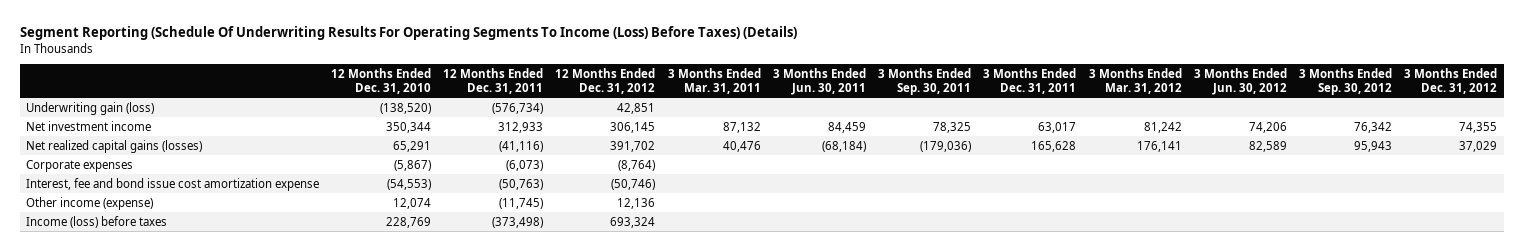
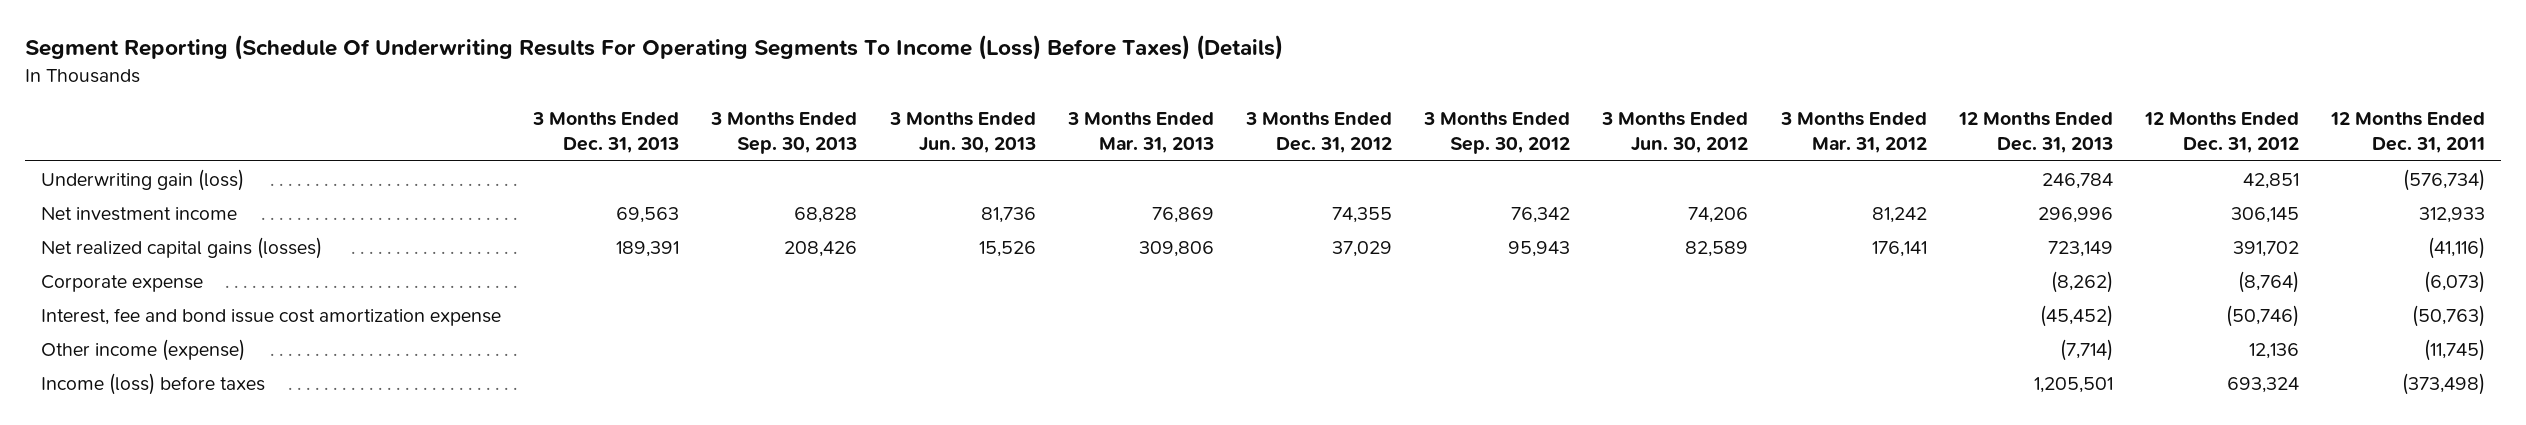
[330,68,431,94] 12 Months Ended Dec. 31, 2010 -> none
[667,68,761,94] 3 Months Ended Mar. 31, 2011 -> none
[772,68,866,95] 3 Months Ended Jun. 30, 2011 -> none
[878,68,972,95] 3 Months Ended Sep. 30, 2011 -> none
[983,68,1077,94] 3 Months Ended Dec. 31, 2011 -> none
none -> [532,112,680,154] 3 Months Ended Dec. 31, 2013
none -> [710,112,858,155] 3 Months Ended Sep. 30, 2013
none -> [888,112,1036,154] 3 Months Ended Jun. 30, 2013
none -> [1066,112,1214,154] 3 Months Ended Mar. 31, 2013
none -> [1957,112,2113,154] 12 Months Ended Dec. 31, 2013
[25,159,133,172] Corporate expenses -> [41,274,204,292] Corporate expense

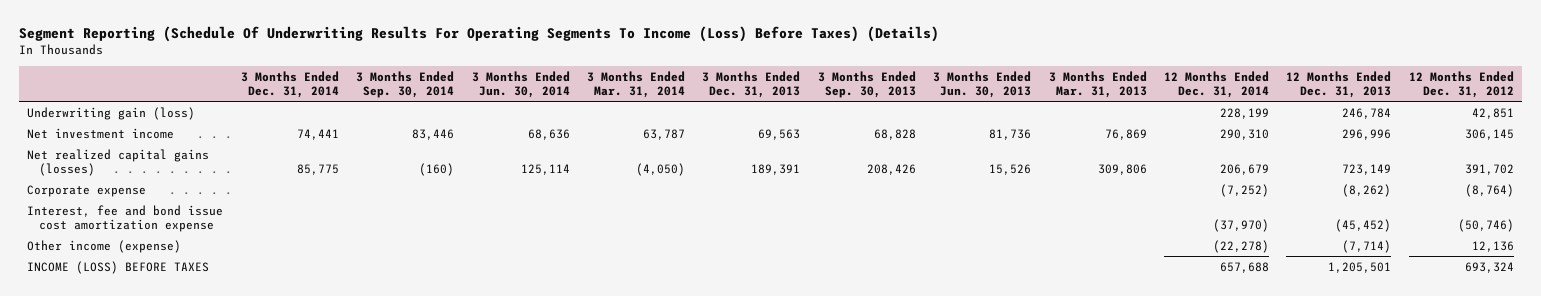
[1245,112,1393,154] 3 Months Ended Dec. 31, 2012 -> none
[1423,112,1571,155] 3 Months Ended Sep. 30, 2012 -> none
[1601,112,1749,154] 3 Months Ended Jun. 30, 2012 -> none
[1779,112,1927,154] 3 Months Ended Mar. 31, 2012 -> none
[2330,112,2486,154] 12 Months Ended Dec. 31, 2011 -> none
none -> [240,70,339,99] 3 Months Ended Dec. 31, 2014
none -> [356,70,455,99] 3 Months Ended Sep. 30, 2014
none -> [471,70,570,99] 3 Months Ended Jun. 30, 2014
none -> [586,70,685,99] 3 Months Ended Mar. 31, 2014
none -> [1163,70,1269,99] 12 Months Ended Dec. 31, 2014
[41,372,266,395] Income (loss) before taxes -> [27,260,210,274] INCOME (LOSS) BEFORE TAXES

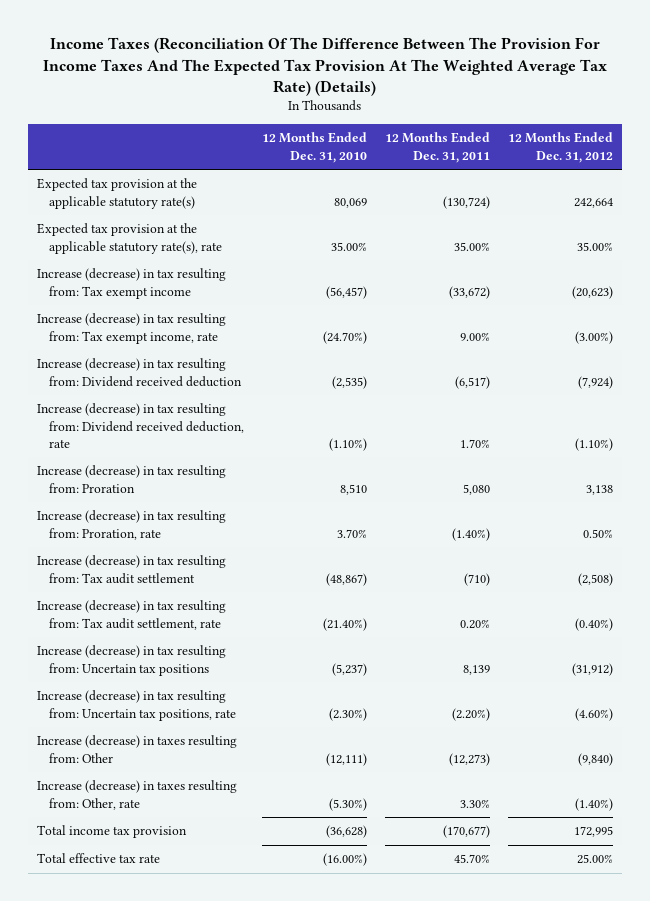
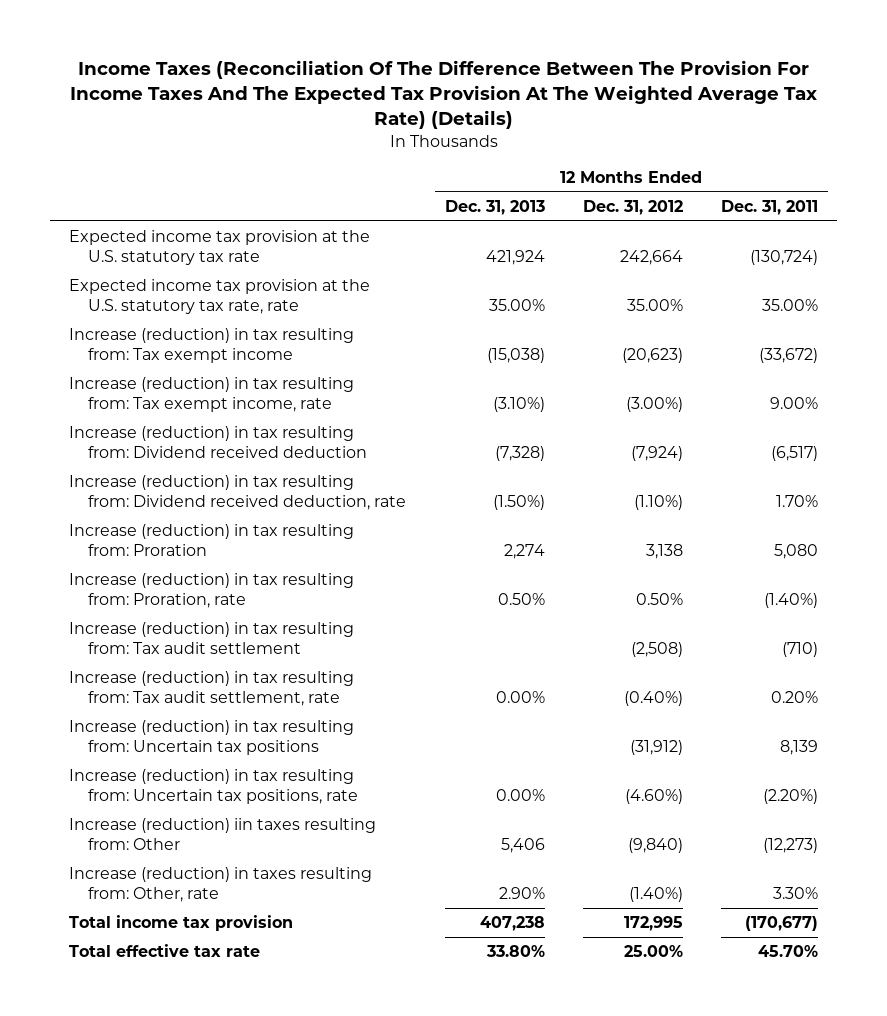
[262,132,368,163] 12 Months Ended Dec. 31, 2010 -> none
none -> [444,200,545,216] Dec. 31, 2013
[36,178,197,209] Expected tax provision at the applicable statutory rate(s) -> [69,230,371,266] Expected income tax provision at the U.S. statutory tax rate
[36,223,223,254] Expected tax provision at the applicable statutory rate(s), rate -> [69,279,371,315] Expected income tax provision at the U.S. statutory tax rate, rate
[36,268,226,299] Increase (decrease) in tax resulting from: Tax exempt income -> [69,328,355,364] Increase (reduction) in tax resulting from: Tax exempt income
[36,313,226,344] Increase (decrease) in tax resulting from: Tax exempt income, rate -> [69,377,355,413] Increase (reduction) in tax resulting from: Tax exempt income, rate
[36,358,243,387] Increase (decrease) in tax resulting from: Dividend received deduction -> [69,426,368,459] Increase (reduction) in tax resulting from: Dividend received deduction
[36,403,245,448] Increase (decrease) in tax resulting from: Dividend received deduction, rate -> [69,475,407,511] Increase (reduction) in tax resulting from: Dividend received deduction, rate
[36,465,226,493] Increase (decrease) in tax resulting from: Proration -> [69,524,355,557] Increase (reduction) in tax resulting from: Proration
[36,510,226,540] Increase (decrease) in tax resulting from: Proration, rate -> [69,573,355,609] Increase (reduction) in tax resulting from: Proration, rate
[36,555,226,584] Increase (decrease) in tax resulting from: Tax audit settlement -> [69,622,355,655] Increase (reduction) in tax resulting from: Tax audit settlement
[36,600,226,630] Increase (decrease) in tax resulting from: Tax audit settlement, rate -> [69,671,355,707] Increase (reduction) in tax resulting from: Tax audit settlement, rate
[36,645,226,676] Increase (decrease) in tax resulting from: Uncertain tax positions -> [69,720,355,756] Increase (reduction) in tax resulting from: Uncertain tax positions
[36,690,237,721] Increase (decrease) in tax resulting from: Uncertain tax positions, rate -> [69,769,359,805] Increase (reduction) in tax resulting from: Uncertain tax positions, rate
[36,735,237,763] Increase (decrease) in taxes resulting from: Other -> [69,818,377,851] Increase (reduction) iin taxes resulting from: Other
[36,780,237,810] Increase (decrease) in taxes resulting from: Other, rate -> [69,867,373,903] Increase (reduction) in taxes resulting from: Other, rate

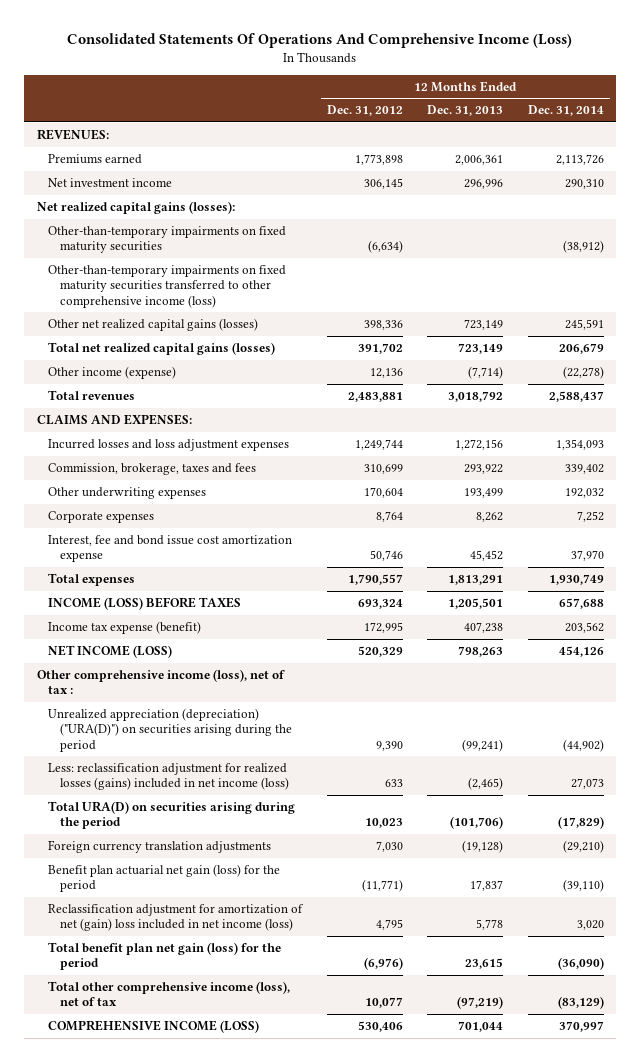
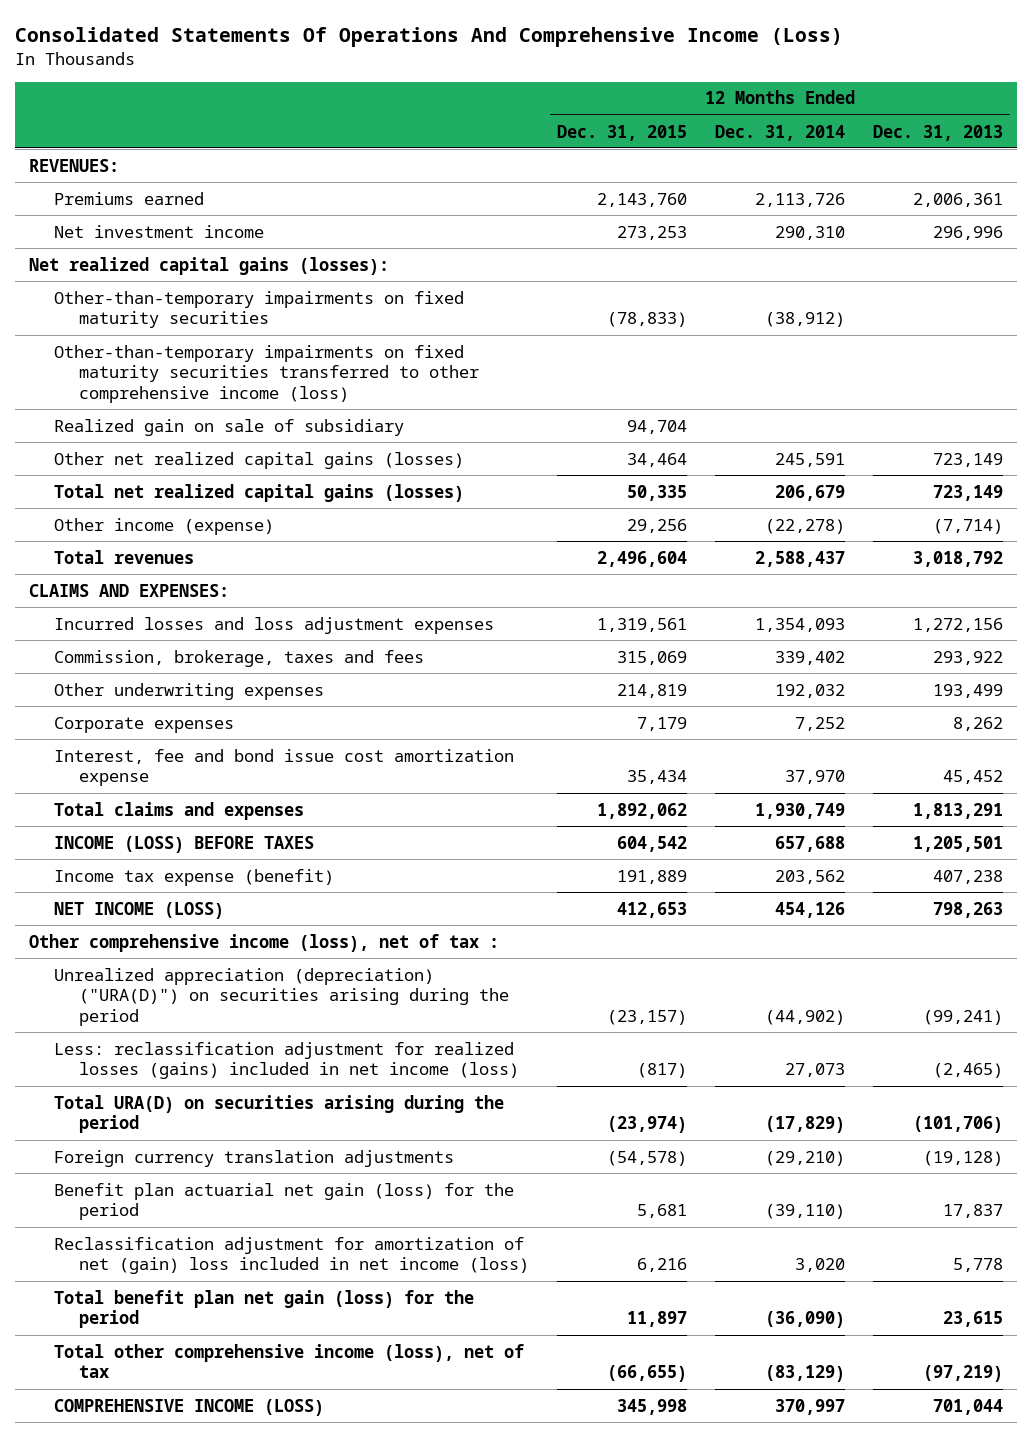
[326,105,403,117] Dec. 31, 2012 -> none
none -> [556,124,687,141] Dec. 31, 2015
none -> [53,418,404,436] Realized gain on sale of subsidiary
[48,572,136,586] Total expenses -> [53,801,304,820] Total claims and expenses

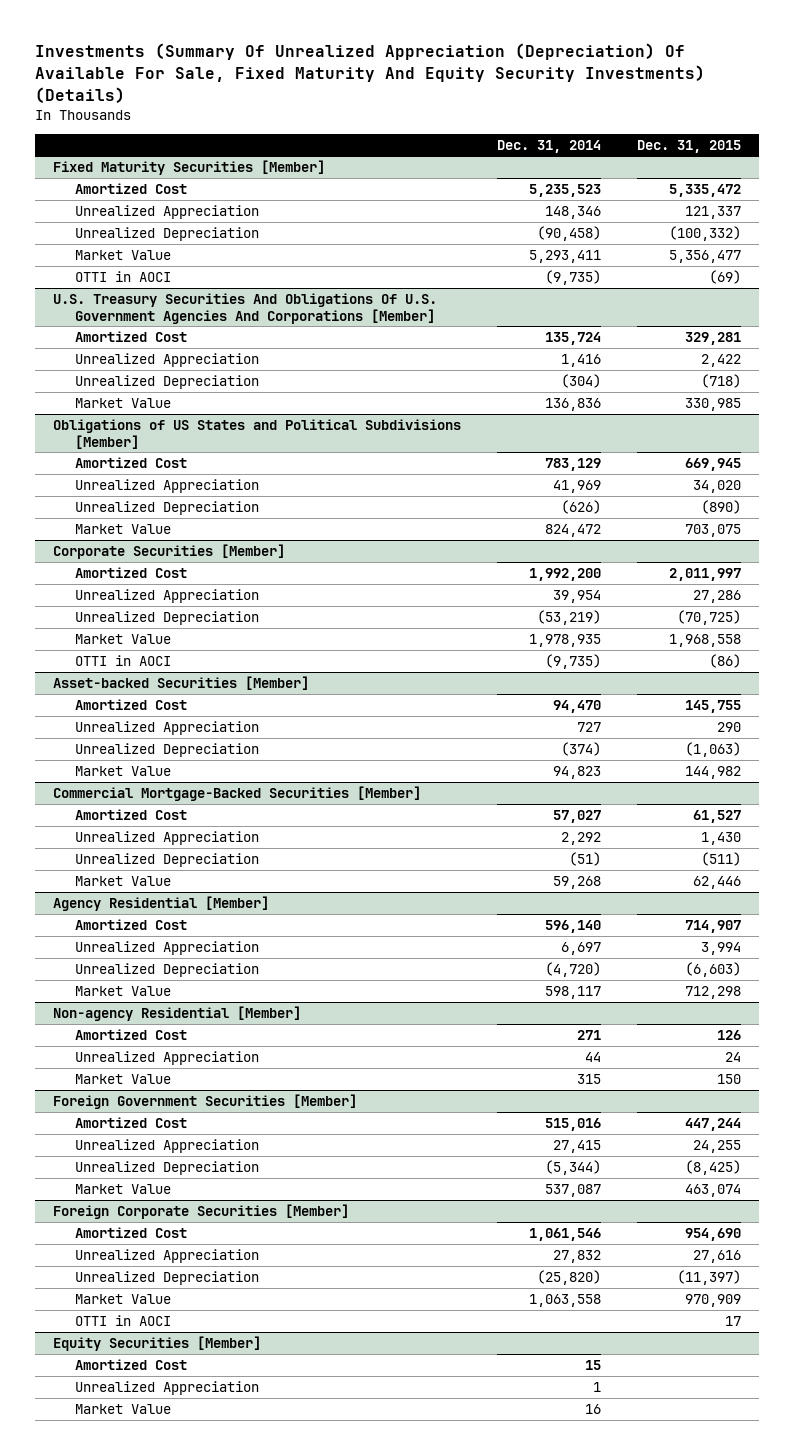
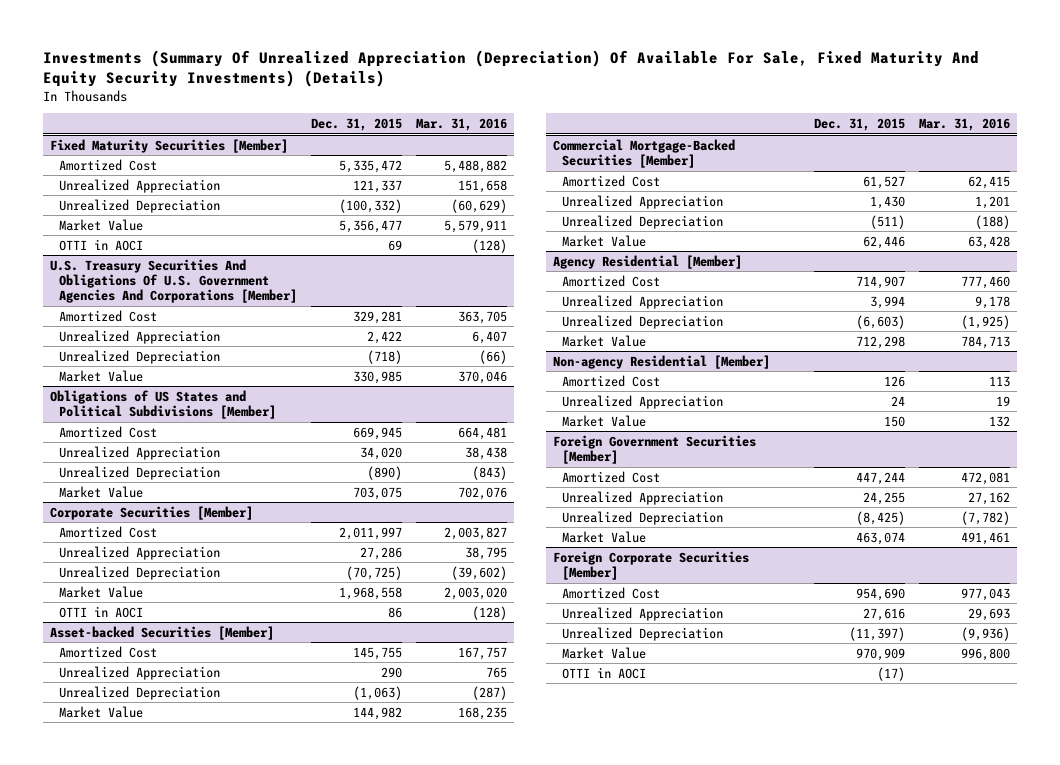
[496,139,601,153] Dec. 31, 2014 -> none
none -> [415,118,507,132] Mar. 31, 2016
[708,269,741,284] (69) -> [387,239,402,251] 69
[708,653,741,668] (86) -> [387,606,402,618] 86
[52,1335,261,1351] Equity Securities [Member] -> none
[75,1358,188,1370] Amortized Cost -> none
[75,1380,260,1395] Unrealized Appreciation -> none
[75,1403,172,1414] Market Value -> none
[724,1315,741,1326] 17 -> [876,666,905,681] (17)

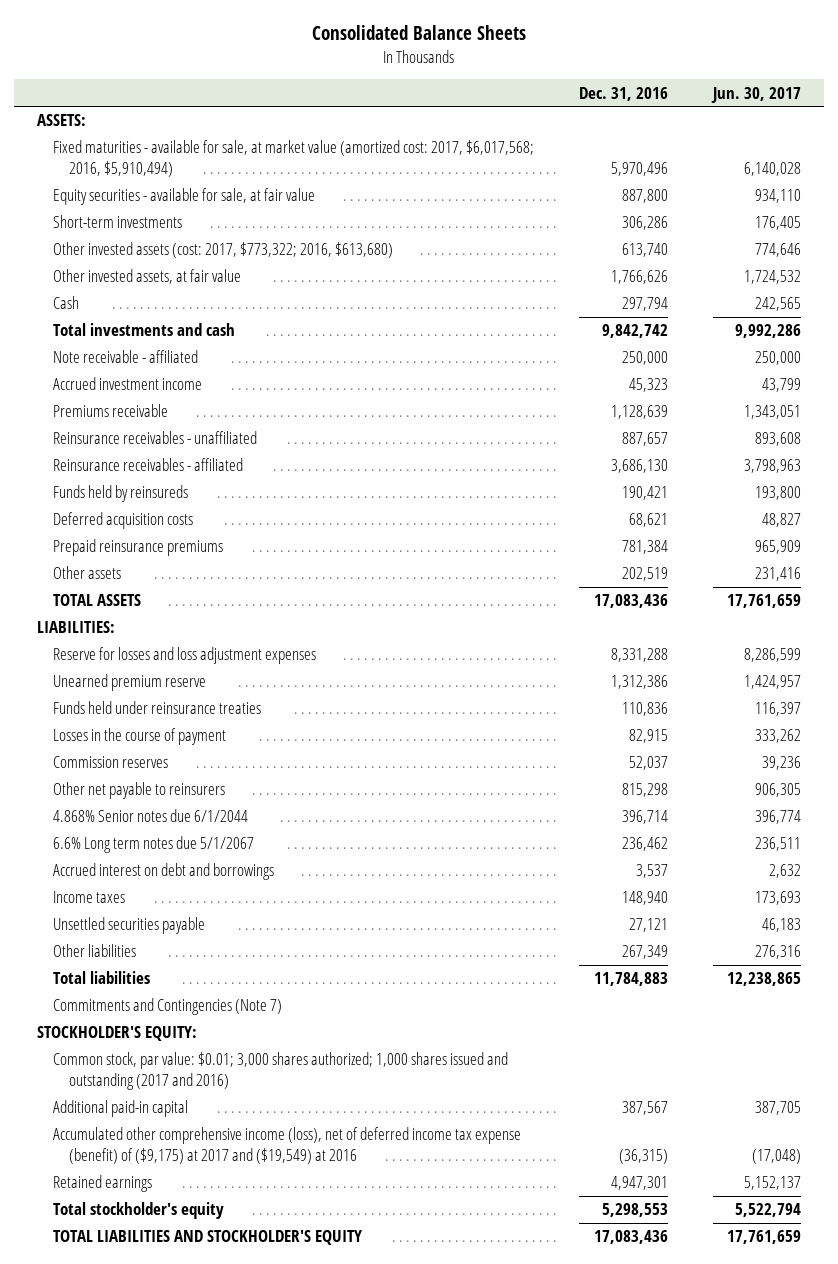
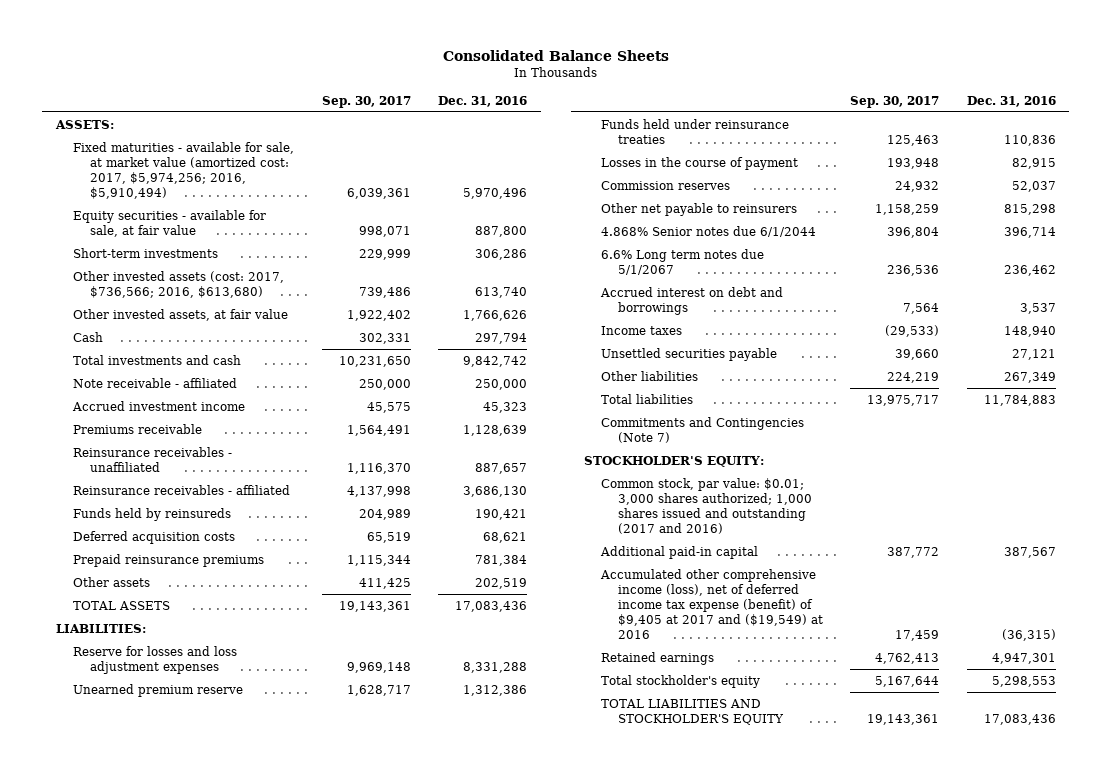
[711,86,802,103] Jun. 30, 2017 -> none
none -> [321,95,411,108] Sep. 30, 2017
[53,140,535,178] Fixed maturities - available for sale, at market value (amortized cost: 2017, $6,017,568; 2016, $5,910,494) -> [72,141,294,199] Fixed maturities - available for sale, at market value (amortized cost: 2017, $5,974,256; 2016, $5,910,494)
[53,242,394,259] Other invested assets (cost: 2017, $773,322; 2016, $613,680) -> [72,270,284,298] Other invested assets (cost: 2017, $736,566; 2016, $613,680)
[53,1127,522,1165] Accumulated other comprehensive income (loss), net of deferred income tax expense (benefit) of ($9,175) at 2017 and ($19,549) at 2016 -> [600,568,824,639] Accumulated other comprehensive income (loss), net of deferred income tax expense (benefit) of $9,405 at 2017 and ($19,549) at 2016

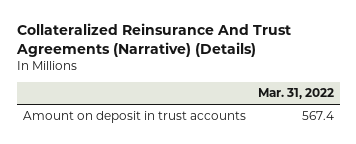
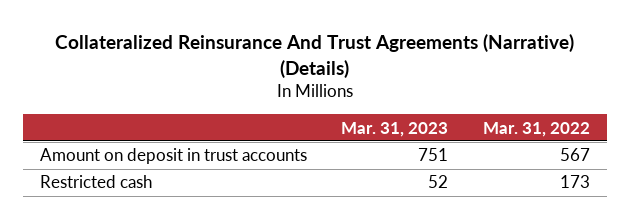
none -> [341,121,449,137] Mar. 31, 2023
[301,111,334,121] 567.4 -> [559,148,590,162] 567
none -> [40,175,153,189] Restricted cash

